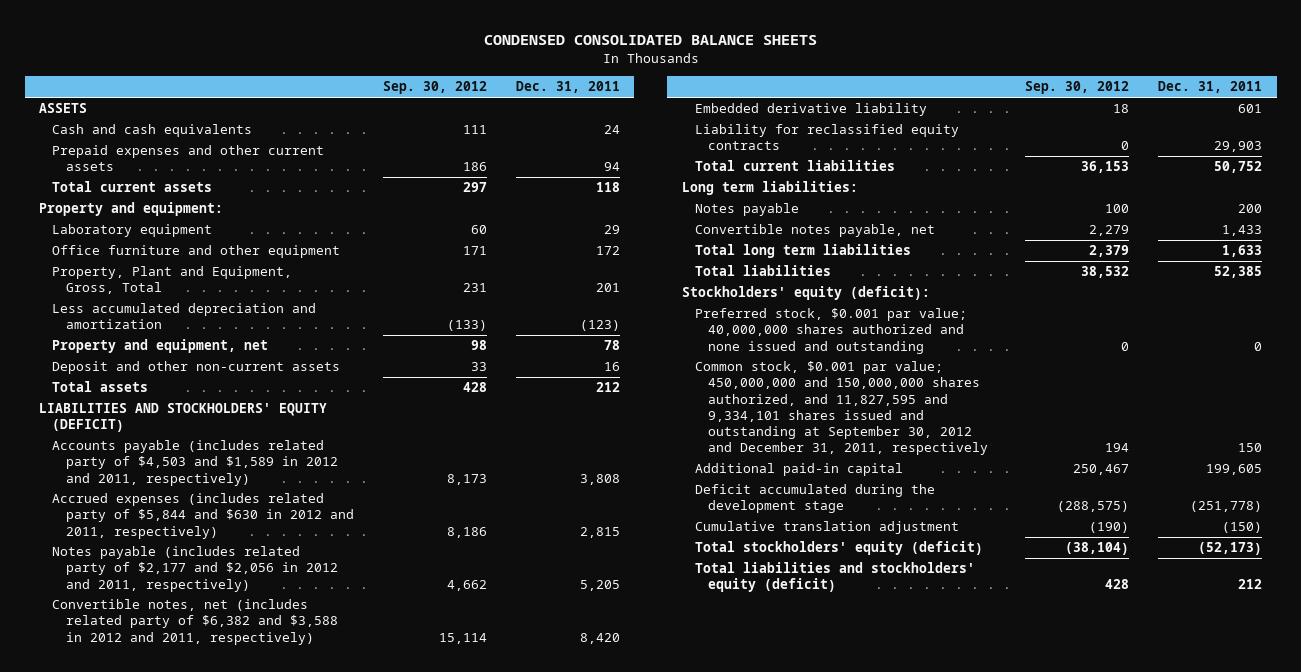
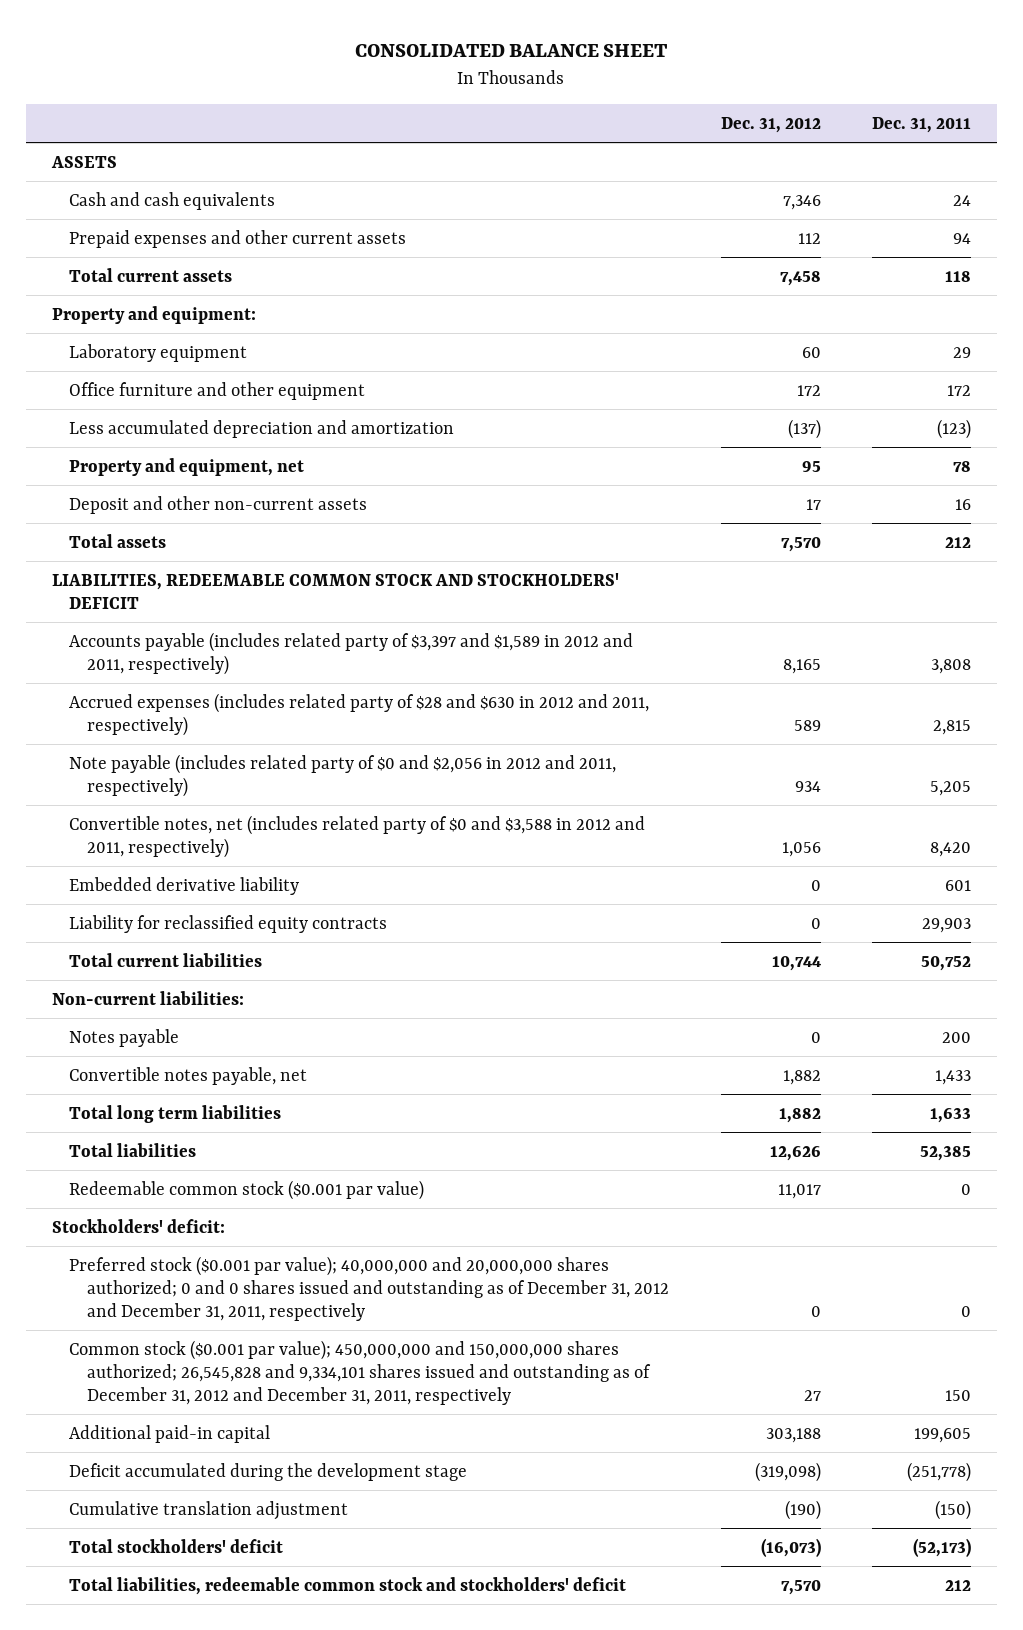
[483,35,817,46] CONDENSED CONSOLIDATED BALANCE SHEETS -> [355,44,669,58] CONSOLIDATED BALANCE SHEET
[382,81,487,95] Sep. 30, 2012 -> none
none -> [720,116,821,133] Dec. 31, 2012
[52,266,293,295] Property, Plant and Equipment, Gross, Total -> none
[39,403,328,433] LIABILITIES AND STOCKHOLDERS' EQUITY (DEFICIT) -> [51,572,619,609] LIABILITIES, REDEEMABLE COMMON STOCK AND STOCKHOLDERS' DEFICIT
[52,440,338,486] Accounts payable (includes related party of $4,503 and $1,589 in 2012 and 2011, respectively) -> [69,631,634,675] Accounts payable (includes related party of $3,397 and $1,589 in 2012 and 2011, respectively)
[52,493,354,539] Accrued expenses (includes related party of $5,844 and $630 in 2012 and 2011, respectively) -> [69,692,650,736] Accrued expenses (includes related party of $28 and $630 in 2012 and 2011, respectively)
[52,546,338,592] Notes payable (includes related party of $2,177 and $2,056 in 2012 and 2011, respectively) -> [69,753,617,797] Note payable (includes related party of $0 and $2,056 in 2012 and 2011, respectively)
[52,599,338,645] Convertible notes, net (includes related party of $6,382 and $3,588 in 2012 and 2011, respectively) -> [69,814,646,858] Convertible notes, net (includes related party of $0 and $3,588 in 2012 and 2011, respectively)
[681,181,858,196] Long term liabilities: -> [51,990,244,1005] Non-current liabilities:
none -> [69,1179,425,1200] Redeemable common stock ($0.001 par value)
[681,286,930,301] Stockholders' equity (deficit): -> [51,1218,225,1233] Stockholders' deficit:
[694,308,967,354] Preferred stock, $0.001 par value; 40,000,000 shares authorized and none issued and outstanding -> [69,1255,670,1321] Preferred stock ($0.001 par value); 40,000,000 and 20,000,000 shares authorized; 0 and 0 shares issued and outstanding as of December 31, 2012 and December 31, 2011, respectively
[694,361,988,456] Common stock, $0.001 par value; 450,000,000 and 150,000,000 shares authorized, and 11,827,595 and 9,334,101 shares issued and outstanding at September 30, 2012 and December 31, 2011, respectively -> [69,1339,652,1405] Common stock ($0.001 par value); 450,000,000 and 150,000,000 shares authorized; 26,545,828 and 9,334,101 shares issued and outstanding as of December 31, 2012 and December 31, 2011, respectively
[694,541,983,556] Total stockholders' equity (deficit) -> [69,1538,284,1553] Total stockholders' deficit
[694,562,975,593] Total liabilities and stockholders' equity (deficit) -> [69,1576,627,1595] Total liabilities, redeemable common stock and stockholders' deficit

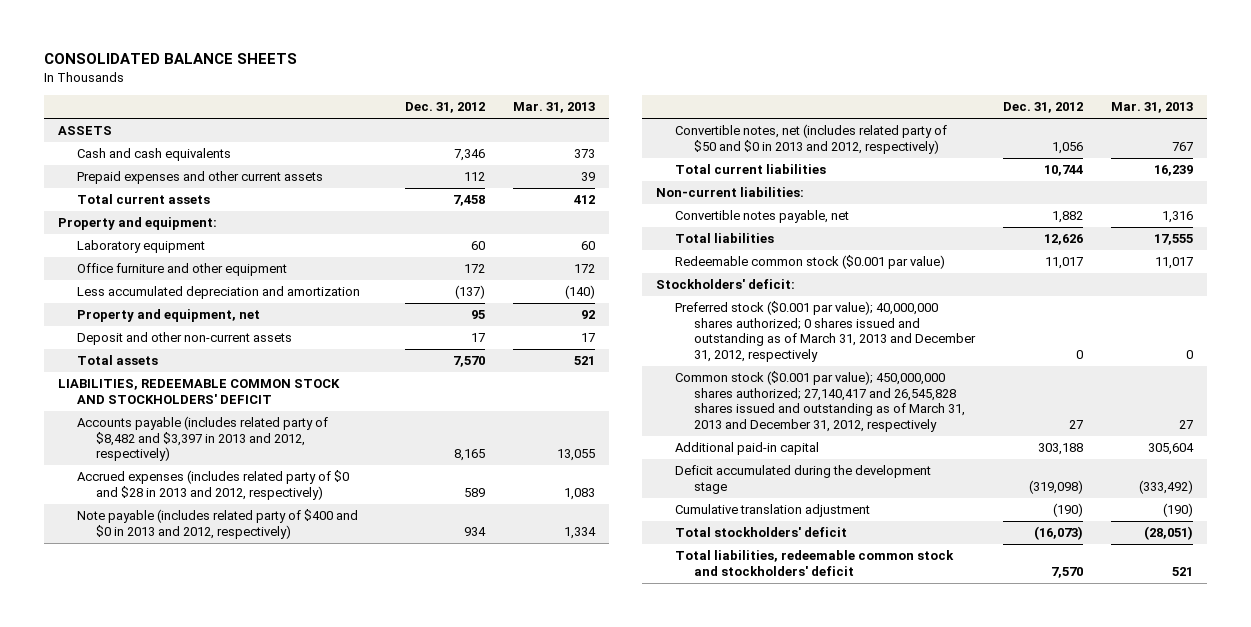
[355,44,669,58] CONSOLIDATED BALANCE SHEET -> [43,53,297,65] CONSOLIDATED BALANCE SHEETS
[872,116,972,133] Dec. 31, 2011 -> none
none -> [512,102,595,114] Mar. 31, 2013
[69,876,300,895] Embedded derivative liability -> none
[69,914,388,933] Liability for reclassified equity contracts -> none
[69,631,634,675] Accounts payable (includes related party of $3,397 and $1,589 in 2012 and 2011, respectively) -> [76,416,328,462] Accounts payable (includes related party of $8,482 and $3,397 in 2013 and 2012, respectively)
[69,692,650,736] Accrued expenses (includes related party of $28 and $630 in 2012 and 2011, respectively) -> [76,470,349,500] Accrued expenses (includes related party of $0 and $28 in 2013 and 2012, respectively)
[69,753,617,797] Note payable (includes related party of $0 and $2,056 in 2012 and 2011, respectively) -> [76,509,358,539] Note payable (includes related party of $400 and $0 in 2013 and 2012, respectively)
[69,814,646,858] Convertible notes, net (includes related party of $0 and $3,588 in 2012 and 2011, respectively) -> [675,124,948,154] Convertible notes, net (includes related party of $50 and $0 in 2013 and 2012, respectively)
[69,1028,180,1047] Notes payable -> none
[69,1104,282,1123] Total long term liabilities -> none
[69,1255,670,1321] Preferred stock ($0.001 par value); 40,000,000 and 20,000,000 shares authorized; 0 and 0 shares issued and outstanding as of December 31, 2012 and December 31, 2011, respectively -> [675,301,977,363] Preferred stock ($0.001 par value); 40,000,000 shares authorized; 0 shares issued and outstanding as of March 31, 2013 and December 31, 2012, respectively
[69,1339,652,1405] Common stock ($0.001 par value); 450,000,000 and 150,000,000 shares authorized; 26,545,828 and 9,334,101 shares issued and outstanding as of December 31, 2012 and December 31, 2011, respectively -> [675,371,966,433] Common stock ($0.001 par value); 450,000,000 shares authorized; 27,140,417 and 26,545,828 shares issued and outstanding as of March 31, 2013 and December 31, 2012, respectively

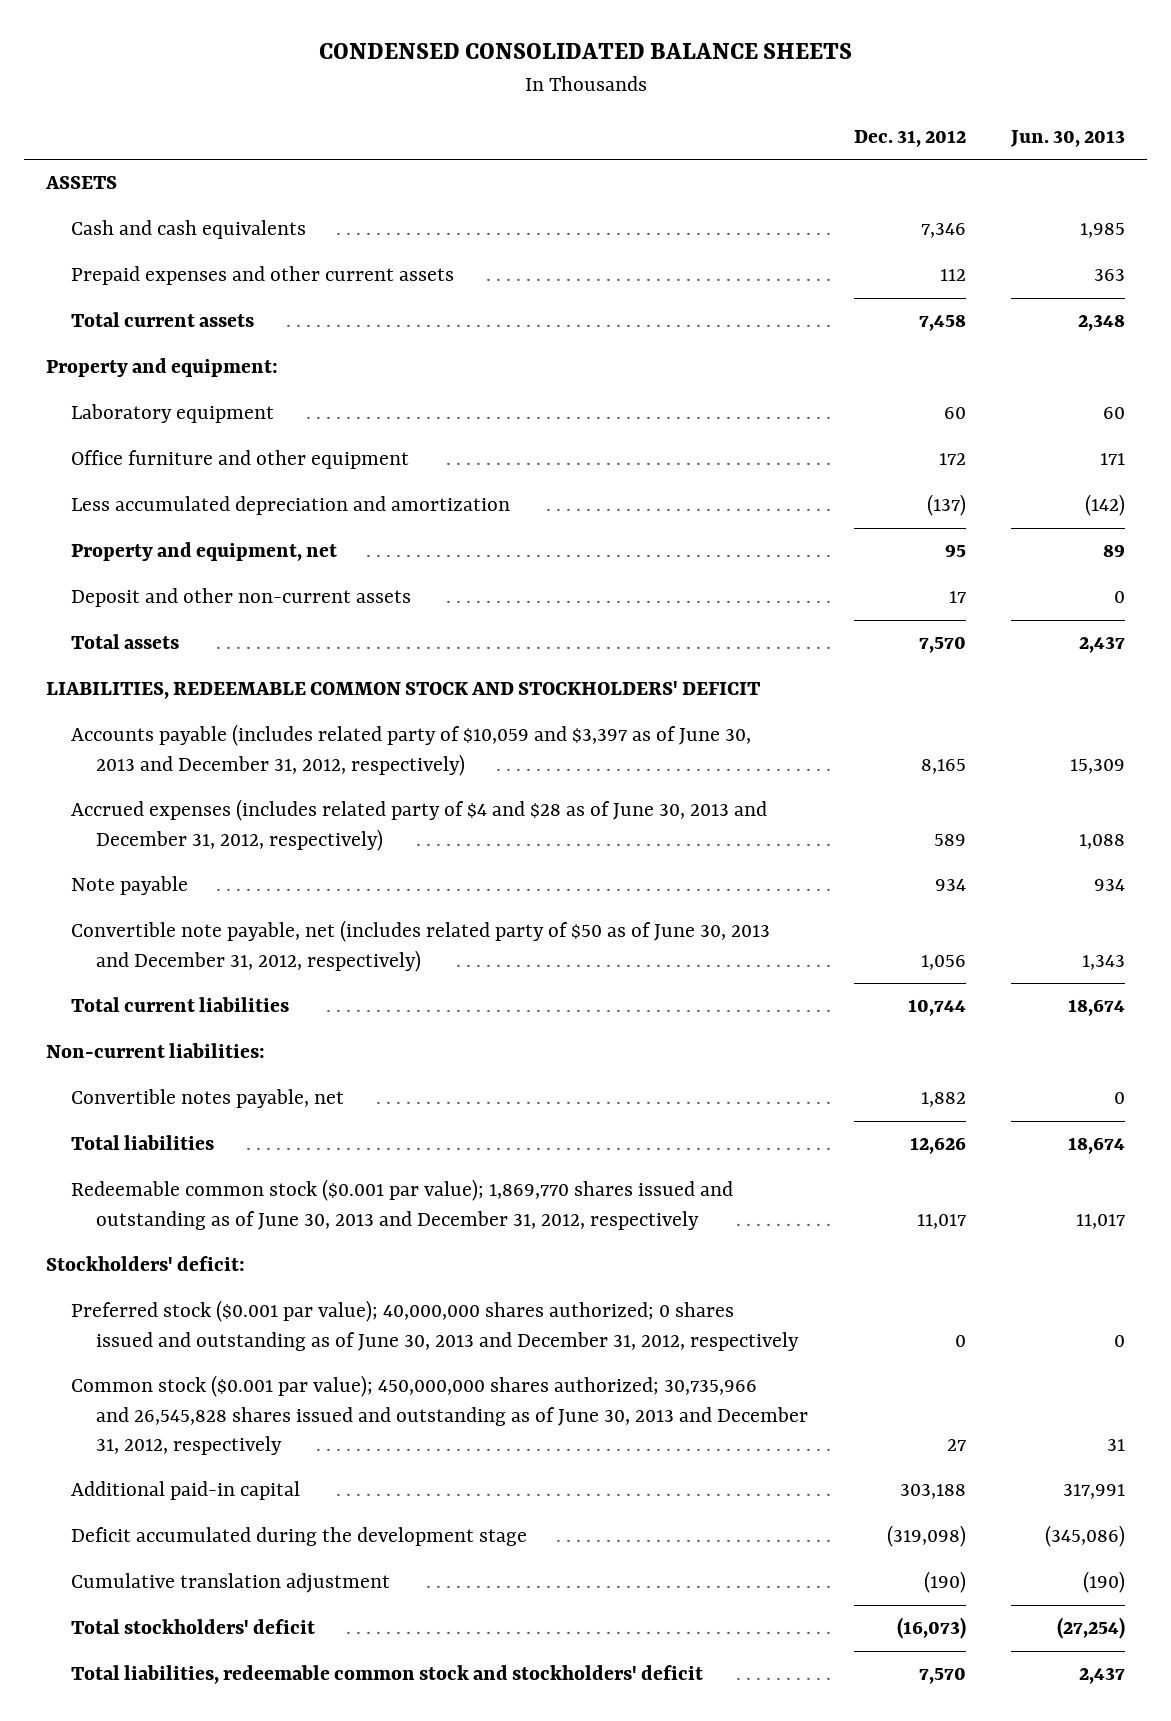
[43,53,297,65] CONSOLIDATED BALANCE SHEETS -> [318,43,852,60] CONDENSED CONSOLIDATED BALANCE SHEETS
[512,102,595,114] Mar. 31, 2013 -> none
none -> [1009,129,1125,147] Jun. 30, 2013
[76,416,328,462] Accounts payable (includes related party of $8,482 and $3,397 in 2013 and 2012, respectively) -> [71,724,752,776] Accounts payable (includes related party of $10,059 and $3,397 as of June 30, 2013 and December 31, 2012, respectively)
[76,470,349,500] Accrued expenses (includes related party of $0 and $28 in 2013 and 2012, respectively) -> [71,799,768,851] Accrued expenses (includes related party of $4 and $28 as of June 30, 2013 and December 31, 2012, respectively)
[76,509,358,539] Note payable (includes related party of $400 and $0 in 2013 and 2012, respectively) -> [71,876,189,896] Note payable
[675,124,948,154] Convertible notes, net (includes related party of $50 and $0 in 2013 and 2012, respectively) -> [71,920,771,972] Convertible note payable, net (includes related party of $50 as of June 30, 2013 and December 31, 2012, respectively)
[675,255,946,270] Redeemable common stock ($0.001 par value) -> [71,1179,734,1230] Redeemable common stock ($0.001 par value); 1,869,770 shares issued and outstanding as of June 30, 2013 and December 31, 2012, respectively
[675,301,977,363] Preferred stock ($0.001 par value); 40,000,000 shares authorized; 0 shares issued and outstanding as of March 31, 2013 and December 31, 2012, respectively -> [71,1300,800,1351] Preferred stock ($0.001 par value); 40,000,000 shares authorized; 0 shares issued and outstanding as of June 30, 2013 and December 31, 2012, respectively
[675,371,966,433] Common stock ($0.001 par value); 450,000,000 shares authorized; 27,140,417 and 26,545,828 shares issued and outstanding as of March 31, 2013 and December 31, 2012, respectively -> [71,1375,809,1455] Common stock ($0.001 par value); 450,000,000 shares authorized; 30,735,966 and 26,545,828 shares issued and outstanding as of June 30, 2013 and December 31, 2012, respectively

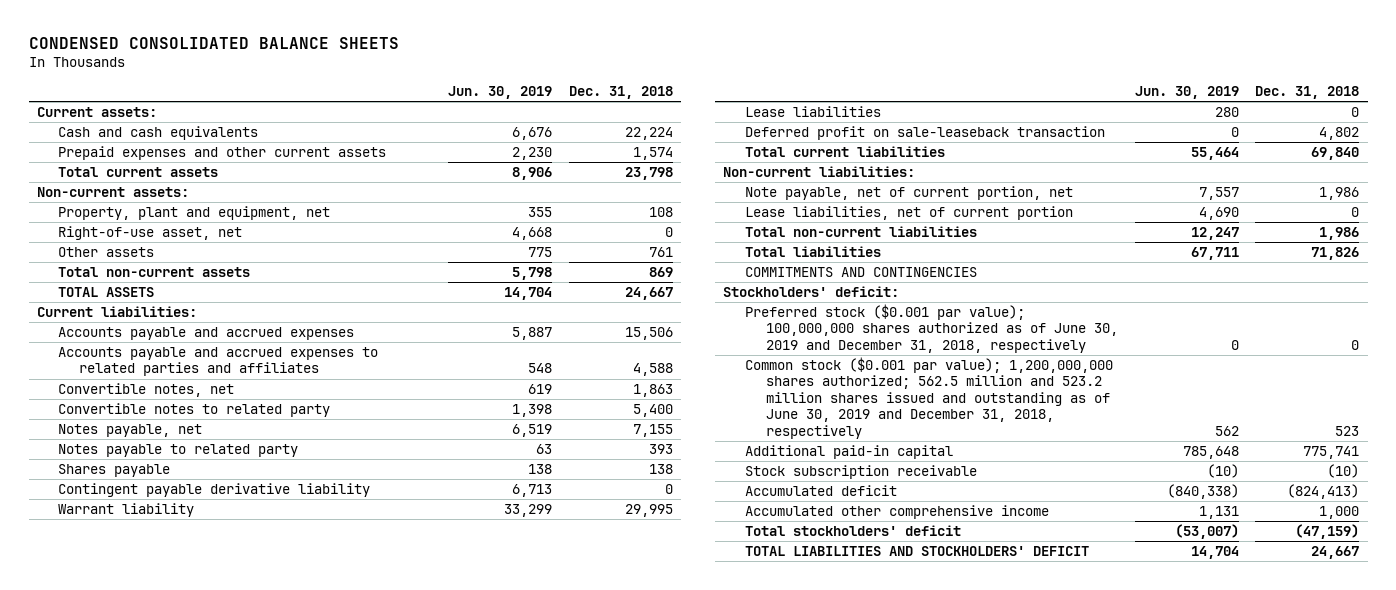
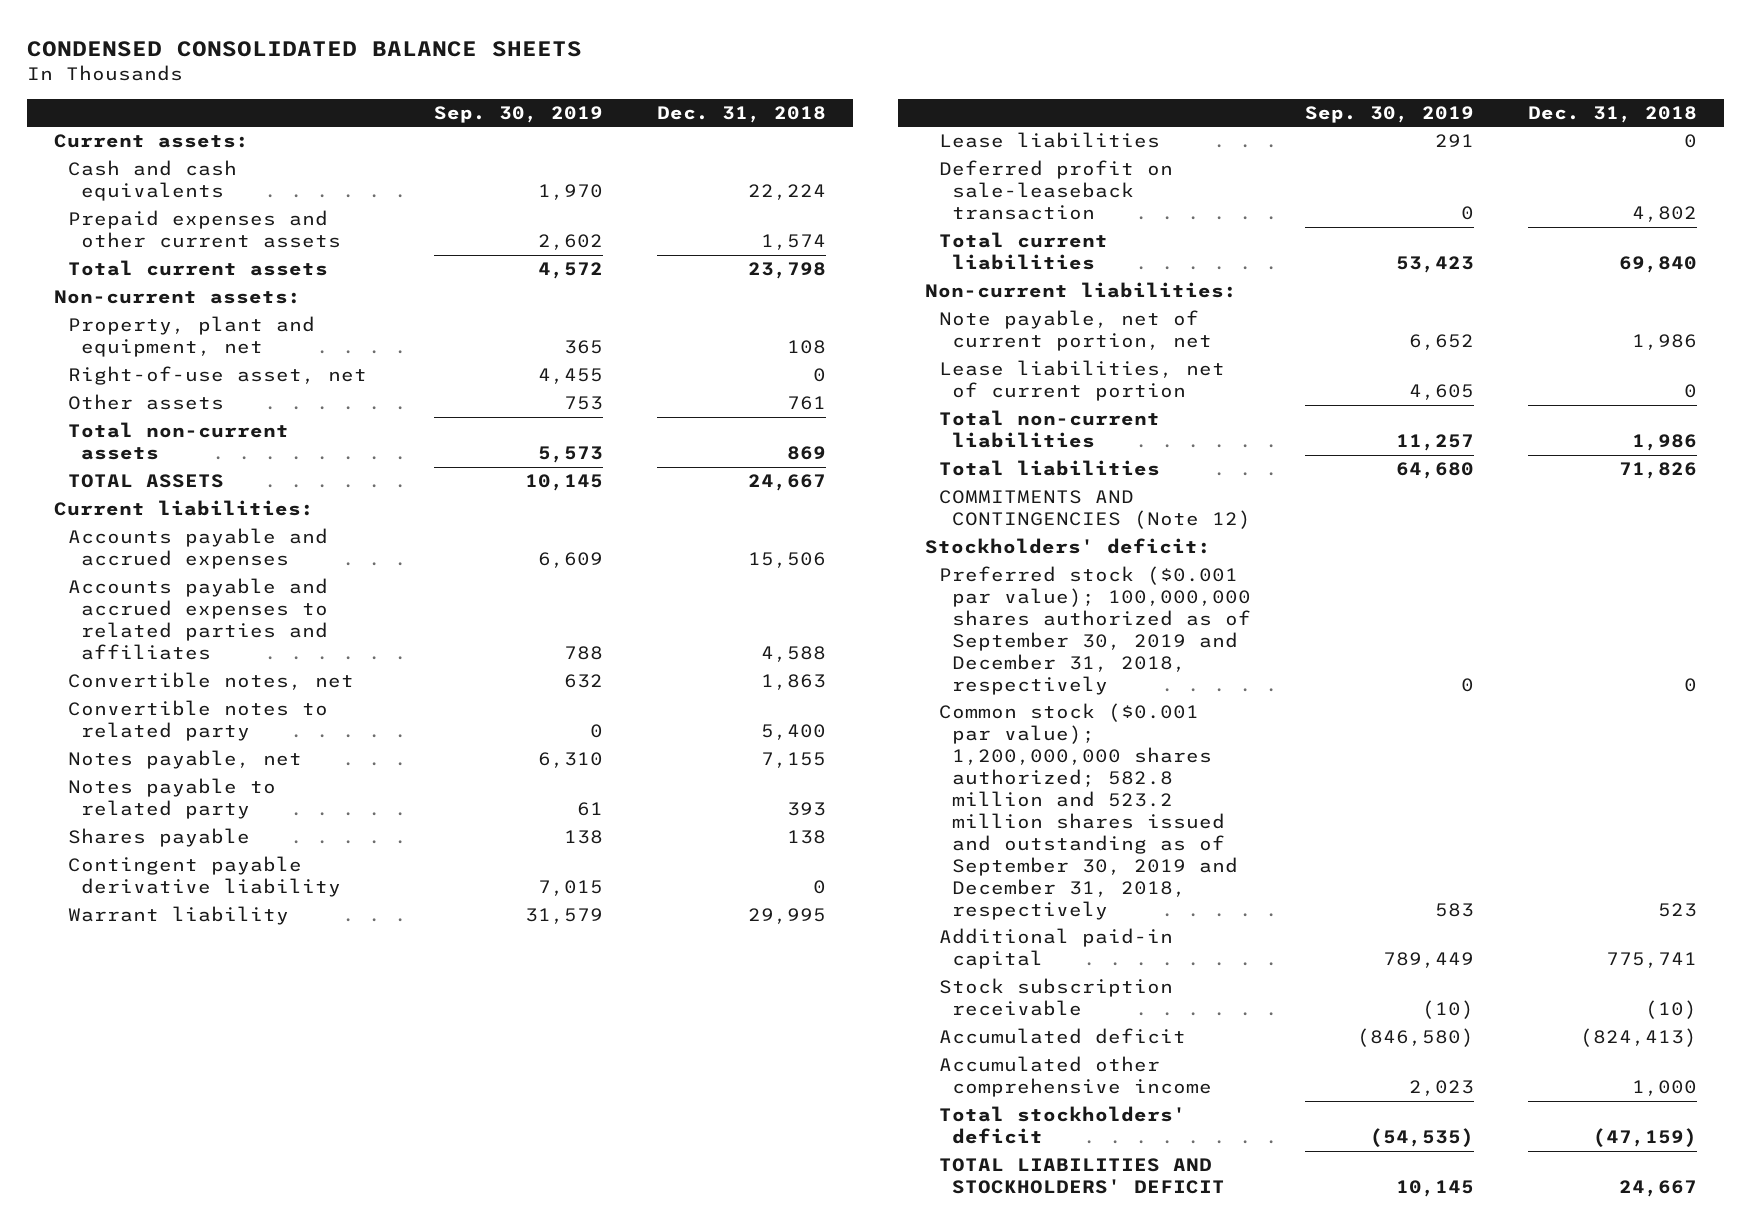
[448,85,553,99] Jun. 30, 2019 -> none
none -> [433,105,603,123] Sep. 30, 2019
[744,267,977,278] COMMITMENTS AND CONTINGENCIES -> [938,490,1252,530] COMMITMENTS AND CONTINGENCIES (Note 12)
[744,304,1118,353] Preferred stock ($0.001 par value); 100,000,000 shares authorized as of June 30, 2019 and December 31, 2018, respectively -> [938,566,1252,695] Preferred stock ($0.001 par value); 100,000,000 shares authorized as of September 30, 2019 and December 31, 2018, respectively
[744,357,1113,439] Common stock ($0.001 par value); 1,200,000,000 shares authorized; 562.5 million and 523.2 million shares issued and outstanding as of June 30, 2019 and December 31, 2018, respectively -> [938,703,1239,920] Common stock ($0.001 par value); 1,200,000,000 shares authorized; 582.8 million and 523.2 million shares issued and outstanding as of September 30, 2019 and December 31, 2018, respectively

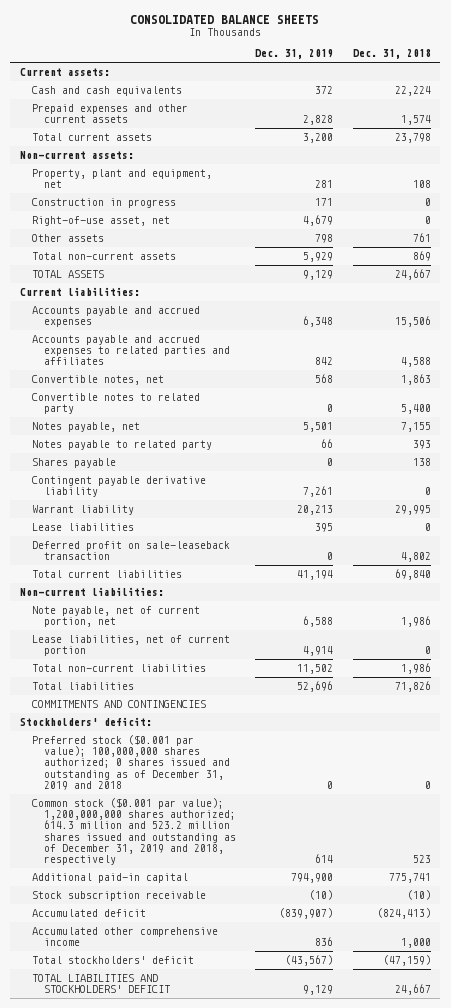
[27,40,583,57] CONDENSED CONSOLIDATED BALANCE SHEETS -> [130,14,320,24] CONSOLIDATED BALANCE SHEETS
[433,105,603,123] Sep. 30, 2019 -> none
none -> [255,49,334,60] Dec. 31, 2019
none -> [31,197,176,208] Construction in progress
[938,490,1252,530] COMMITMENTS AND CONTINGENCIES (Note 12) -> [31,699,206,708] COMMITMENTS AND CONTINGENCIES
[938,566,1252,695] Preferred stock ($0.001 par value); 100,000,000 shares authorized as of September 30, 2019 and December 31, 2018, respectively -> [31,734,230,790] Preferred stock ($0.001 par value); 100,000,000 shares authorized; 0 shares issued and outstanding as of December 31, 2019 and 2018
[938,703,1239,920] Common stock ($0.001 par value); 1,200,000,000 shares authorized; 582.8 million and 523.2 million shares issued and outstanding as of September 30, 2019 and December 31, 2018, respectively -> [31,797,236,866] Common stock ($0.001 par value); 1,200,000,000 shares authorized; 614.3 million and 523.2 million shares issued and outstanding as of December 31, 2019 and 2018, respectively

